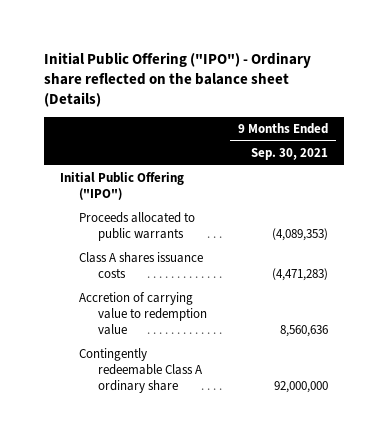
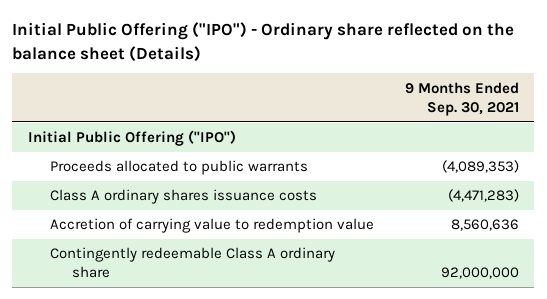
[78,252,203,279] Class A shares issuance costs -> [49,189,317,205] Class A ordinary shares issuance costs

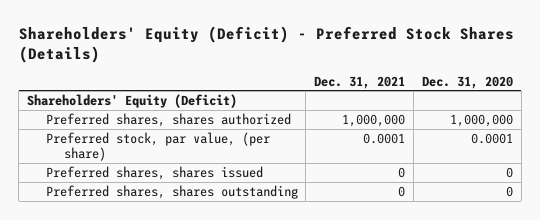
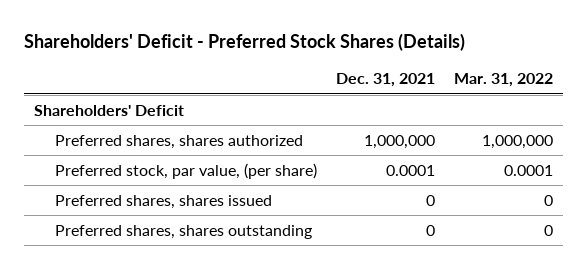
[18,25,514,63] Shareholders' Equity (Deficit) - Preferred Stock Shares (Details) -> [24,33,466,52] Shareholders' Deficit - Preferred Stock Shares (Details)
[422,75,514,89] Dec. 31, 2020 -> none
none -> [454,73,554,88] Mar. 31, 2022
[26,93,237,108] Shareholders' Equity (Deficit) -> [33,104,184,116] Shareholders' Deficit

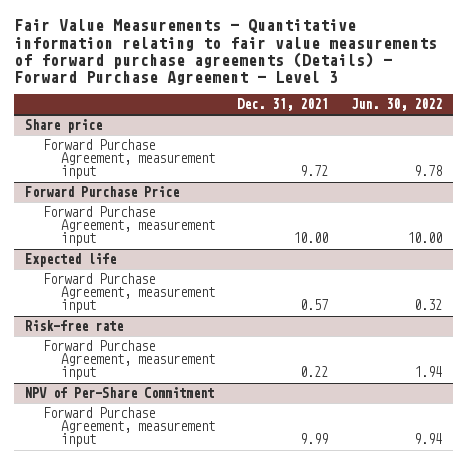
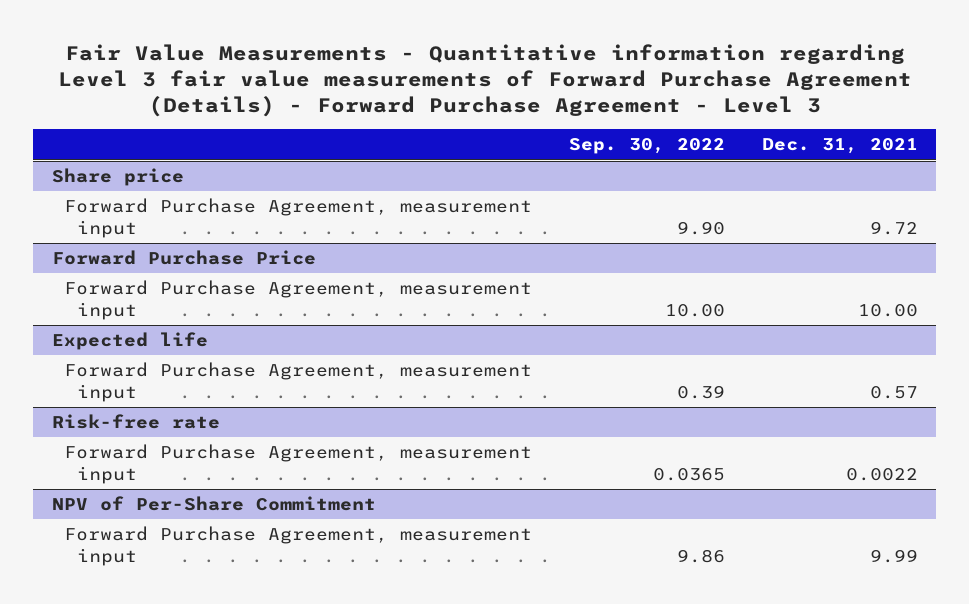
[14,19,438,85] Fair Value Measurements - Quantitative information relating to fair value measurements of forward purchase agreements (Details) - Forward Purchase Agreement - Level 3 -> [57,43,912,118] Fair Value Measurements - Quantitative information regarding Level 3 fair value measurements of Forward Purchase Agreement (Details) - Forward Purchase Agreement - Level 3
[350,98,442,112] Jun. 30, 2022 -> none
none -> [568,138,725,155] Sep. 30, 2022
[300,366,329,378] 0.22 -> [845,467,918,481] 0.0022

